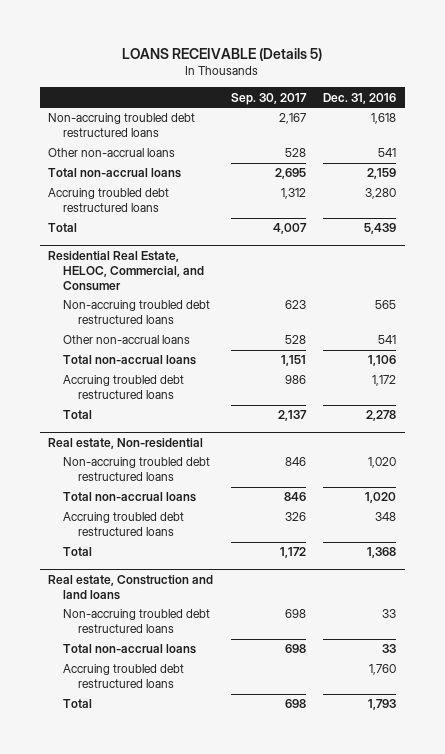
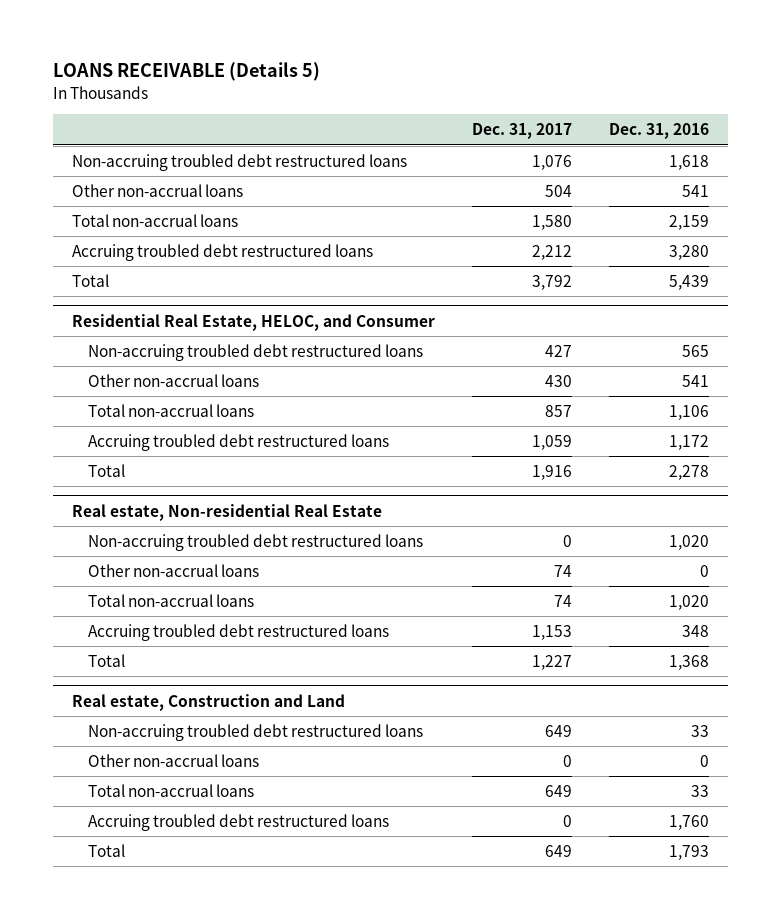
[230,92,307,105] Sep. 30, 2017 -> none
none -> [472,123,573,140] Dec. 31, 2017
[48,250,205,291] Residential Real Estate, HELOC, Commercial, and Consumer -> [71,313,435,331] Residential Real Estate, HELOC, and Consumer
[48,437,204,449] Real estate, Non-residential -> [71,503,382,521] Real estate, Non-residential Real Estate
none -> [88,563,260,577] Other non-accrual loans
[48,574,214,600] Real estate, Construction and land loans -> [71,693,345,711] Real estate, Construction and Land
none -> [88,753,260,767] Other non-accrual loans

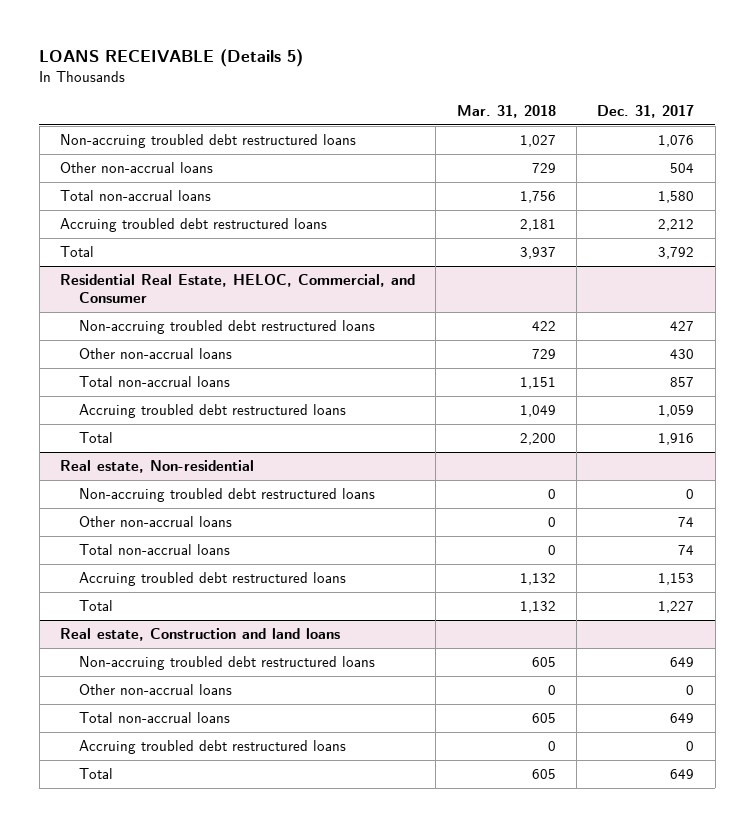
[609,123,710,140] Dec. 31, 2016 -> none
none -> [456,105,556,119] Mar. 31, 2018
[71,313,435,331] Residential Real Estate, HELOC, and Consumer -> [59,274,415,304] Residential Real Estate, HELOC, Commercial, and Consumer
[71,503,382,521] Real estate, Non-residential Real Estate -> [59,460,254,474] Real estate, Non-residential
[71,693,345,711] Real estate, Construction and Land -> [59,628,340,642] Real estate, Construction and land loans

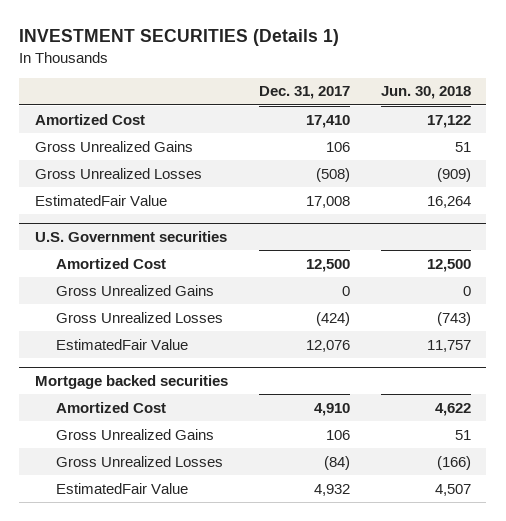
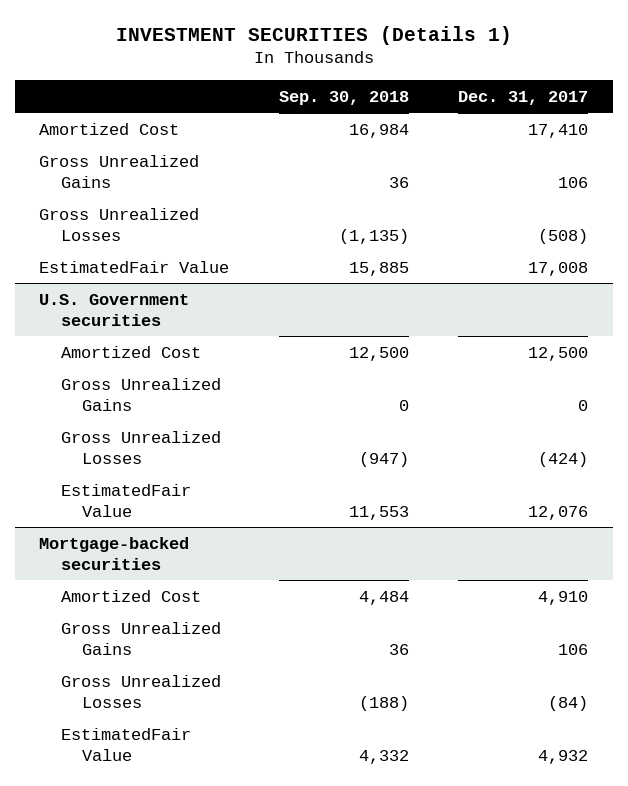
[380,86,471,100] Jun. 30, 2018 -> none
none -> [278,90,409,105] Sep. 30, 2018
[34,375,228,390] Mortgage backed securities -> [39,536,190,570] Mortgage-backed securities

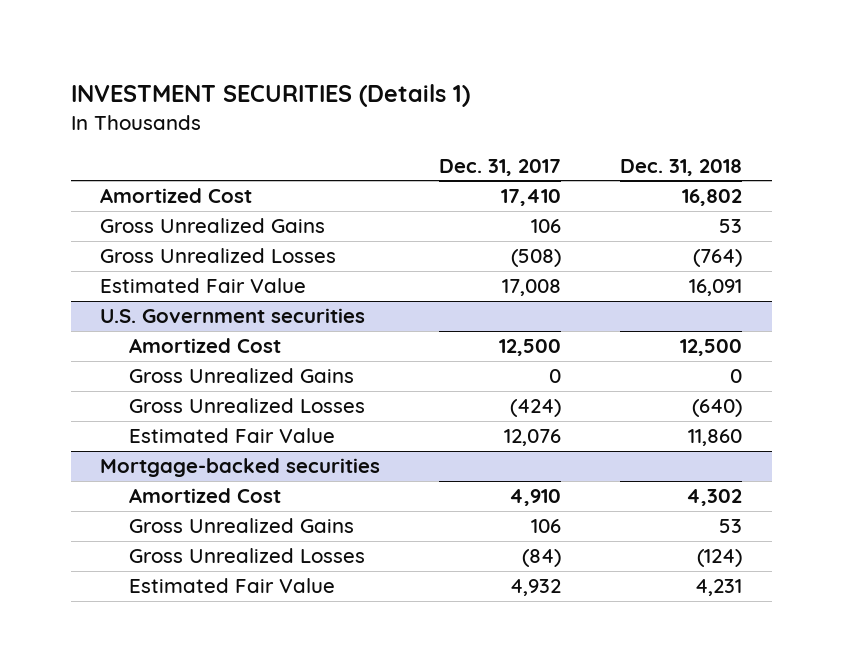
[278,90,409,105] Sep. 30, 2018 -> none
none -> [620,158,743,176] Dec. 31, 2018
[39,260,230,273] EstimatedFair Value -> [100,278,307,294] Estimated Fair Value
[60,483,191,517] EstimatedFair Value -> [129,428,336,444] Estimated Fair Value
[60,727,191,761] EstimatedFair Value -> [129,578,336,594] Estimated Fair Value

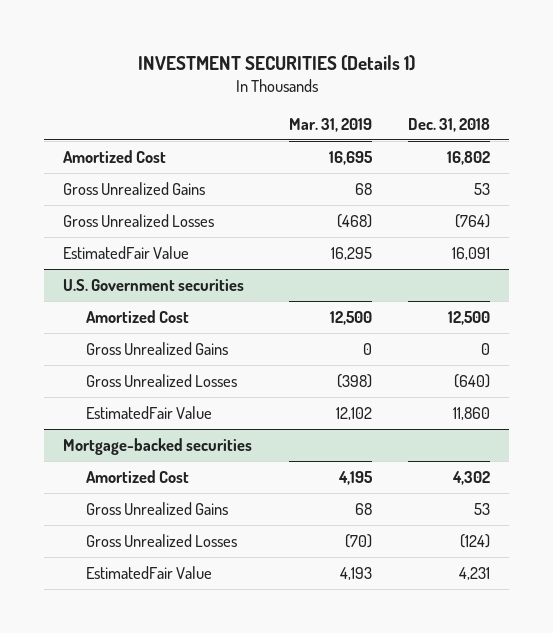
[439,158,562,176] Dec. 31, 2017 -> none
none -> [288,118,372,133] Mar. 31, 2019
[100,278,307,294] Estimated Fair Value -> [62,245,189,259] EstimatedFair Value
[129,428,336,444] Estimated Fair Value -> [86,405,213,419] EstimatedFair Value
[129,578,336,594] Estimated Fair Value -> [86,565,213,579] EstimatedFair Value

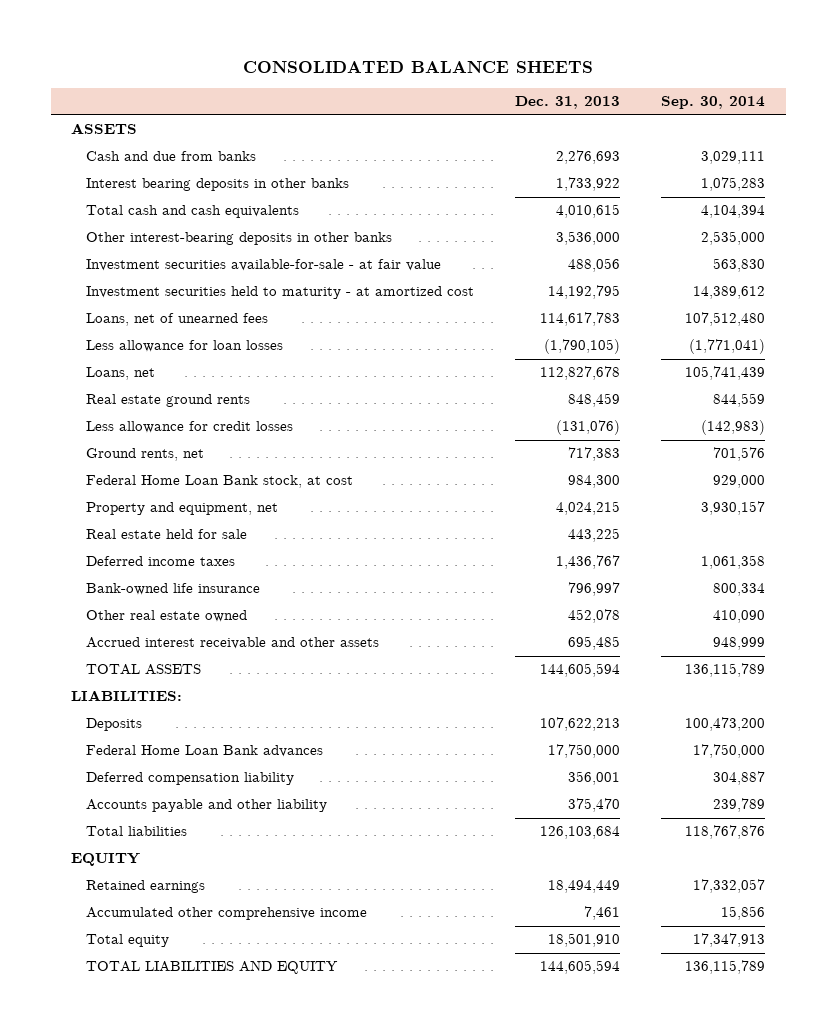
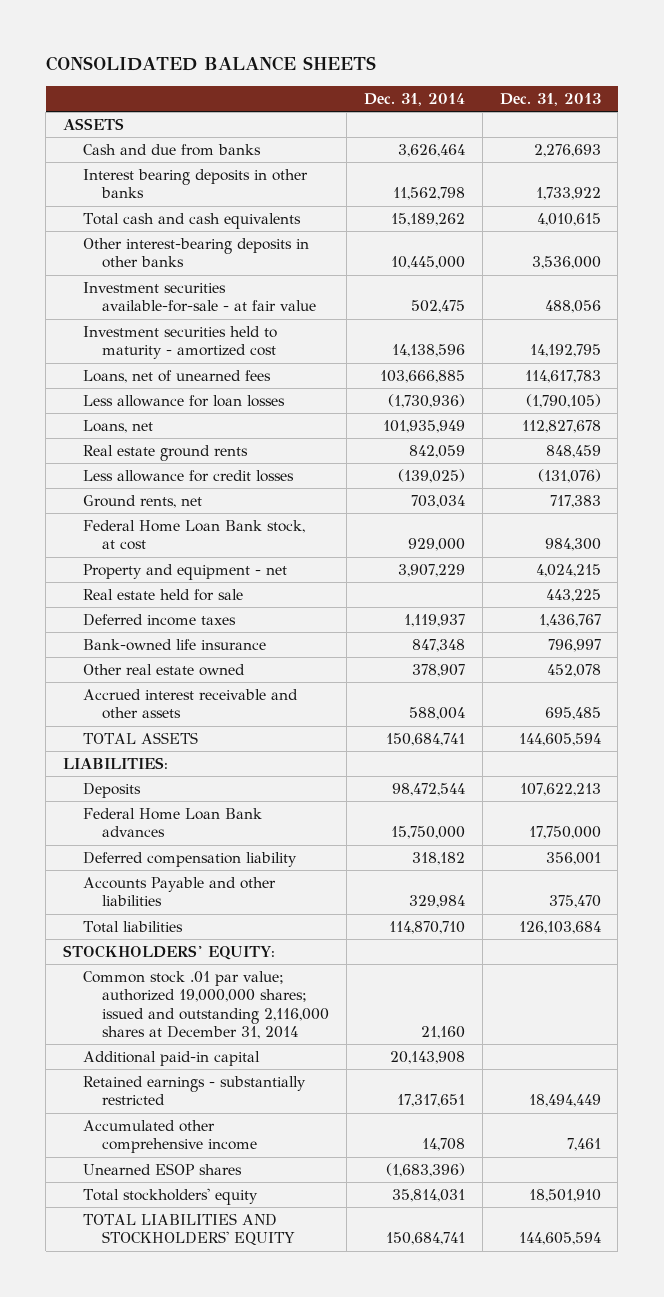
[661,96,766,110] Sep. 30, 2014 -> none
none -> [364,92,466,106] Dec. 31, 2014
[85,286,474,300] Investment securities held to maturity - at amortized cost -> [82,326,277,360] Investment securities held to maturity - amortized cost
[85,502,278,516] Property and equipment, net -> [82,564,287,581] Property and equipment - net
[85,799,327,813] Accounts payable and other liability -> [82,877,276,907] Accounts Payable and other liabilities
[71,853,141,867] EQUITY -> [62,945,275,961] STOCKHOLDERS' EQUITY:
none -> [82,971,330,1039] Common stock .01 par value; authorized 19,000,000 shares; issued and outstanding 2,116,000 shares at December 31, 2014
none -> [82,1051,260,1067] Additional paid-in capital
[85,880,205,894] Retained earnings -> [82,1076,306,1106] Retained earnings - substantially restricted
none -> [82,1163,242,1176] Unearned ESOP shares
[85,934,169,948] Total equity -> [82,1188,258,1206] Total stockholders' equity
[85,960,338,975] TOTAL LIABILITIES AND EQUITY -> [82,1213,296,1247] TOTAL LIABILITIES AND STOCKHOLDERS' EQUITY

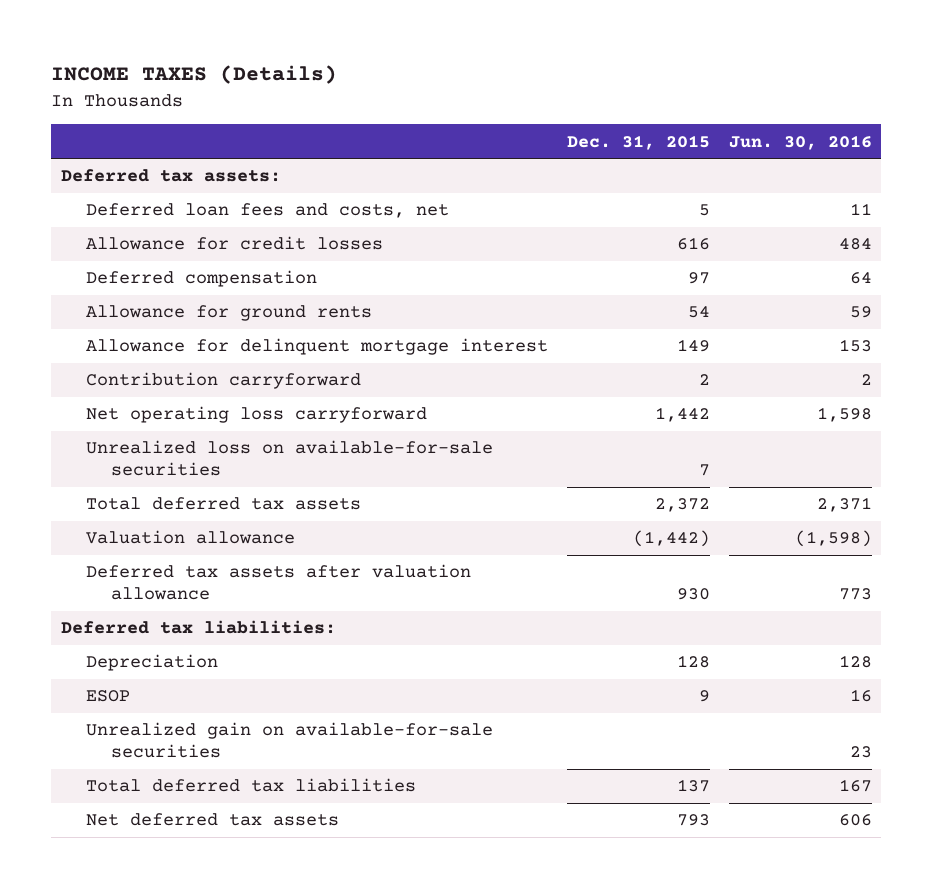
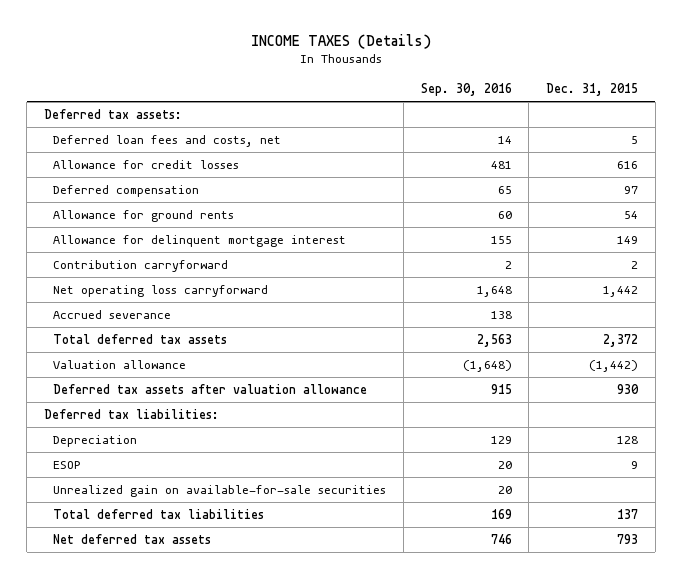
[728,134,872,150] Jun. 30, 2016 -> none
none -> [420,83,512,97] Sep. 30, 2016
[85,440,493,477] Unrealized loss on available-for-sale securities -> none
none -> [53,310,172,320] Accrued severance

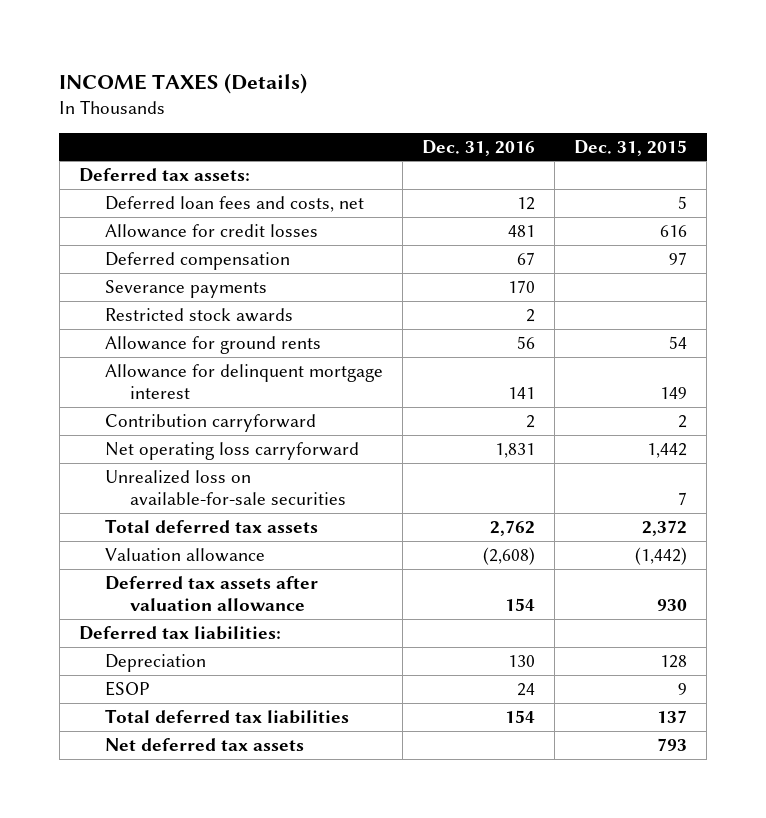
[420,83,512,97] Sep. 30, 2016 -> none
none -> [421,139,535,156] Dec. 31, 2016
none -> [104,279,267,298] Severance payments
none -> [104,307,293,322] Restricted stock awards
[53,310,172,320] Accrued severance -> none
none -> [104,469,347,506] Unrealized loss on available-for-sale securities
[53,485,387,498] Unrealized gain on available-for-sale securities -> none

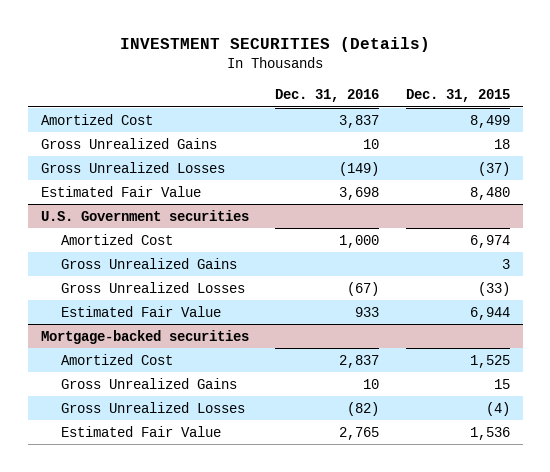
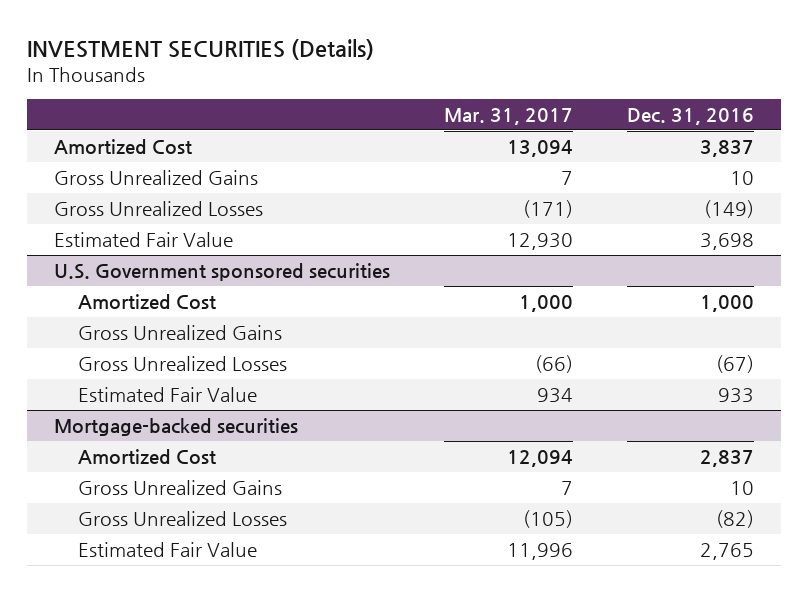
[405,89,510,103] Dec. 31, 2015 -> none
none -> [443,107,573,125] Mar. 31, 2017
[40,209,249,221] U.S. Government securities -> [54,262,391,281] U.S. Government sponsored securities

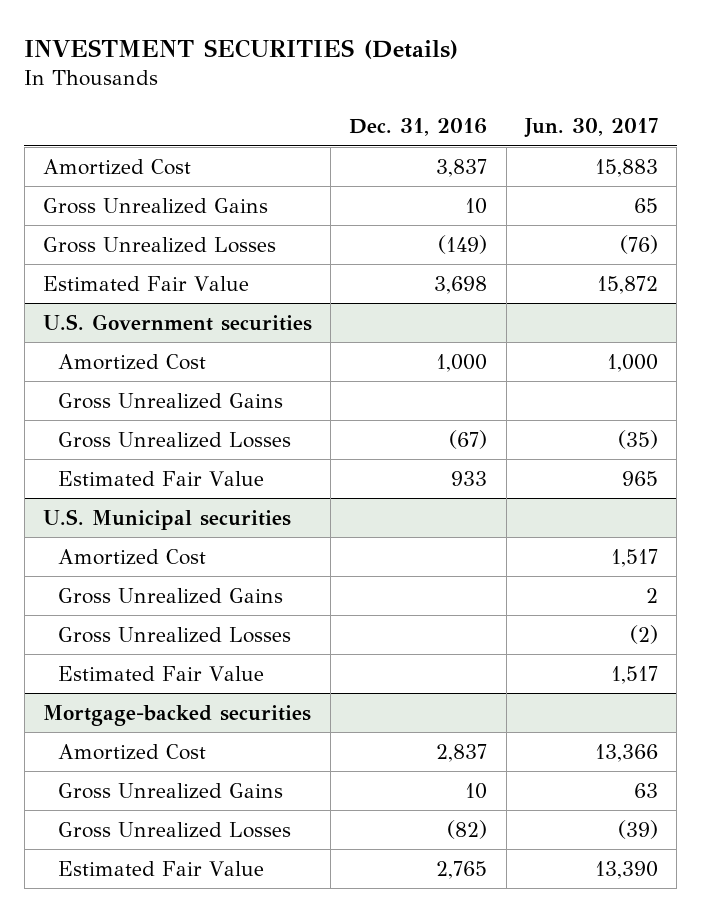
[443,107,573,125] Mar. 31, 2017 -> none
none -> [523,118,658,139] Jun. 30, 2017
[54,262,391,281] U.S. Government sponsored securities -> [42,313,312,331] U.S. Government securities
none -> [42,508,291,530] U.S. Municipal securities
none -> [58,548,207,565] Amortized Cost
none -> [58,587,284,604] Gross Unrealized Gains
none -> [58,626,292,643] Gross Unrealized Losses
none -> [58,665,265,681] Estimated Fair Value

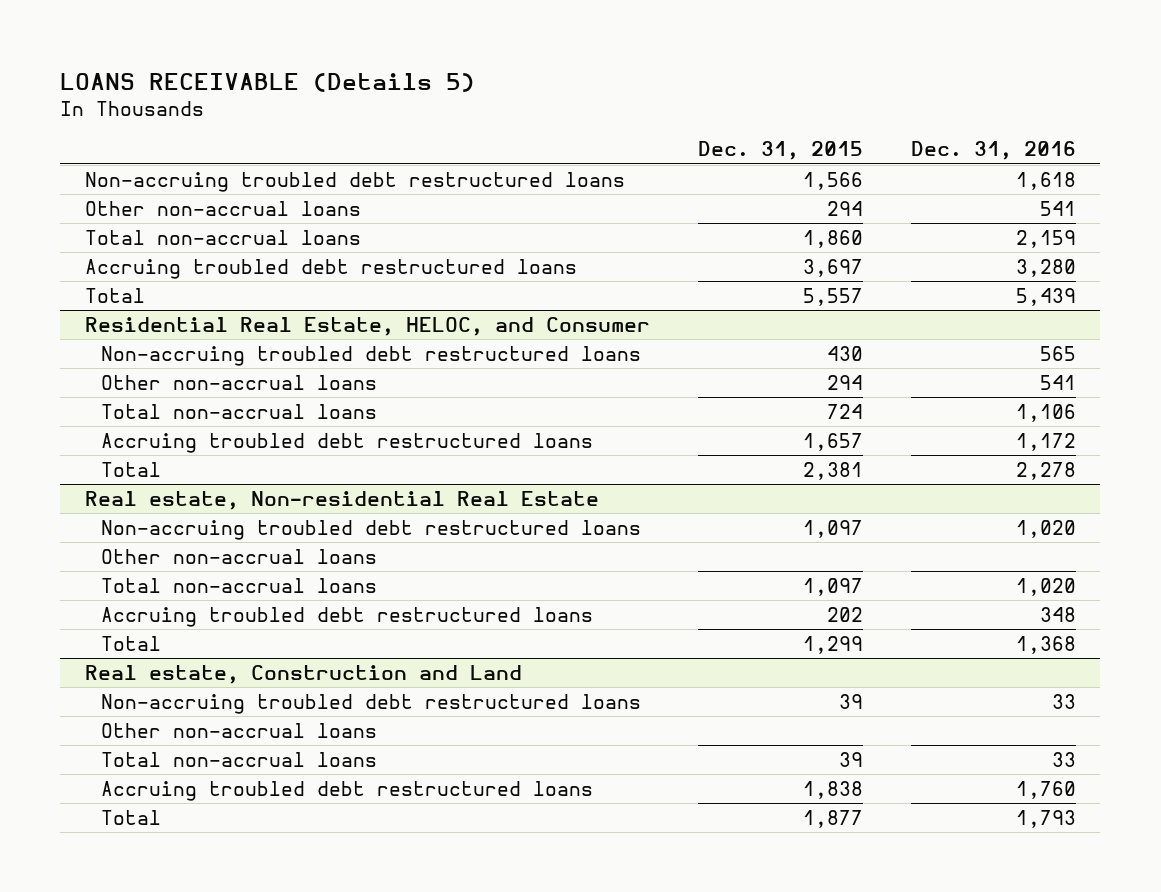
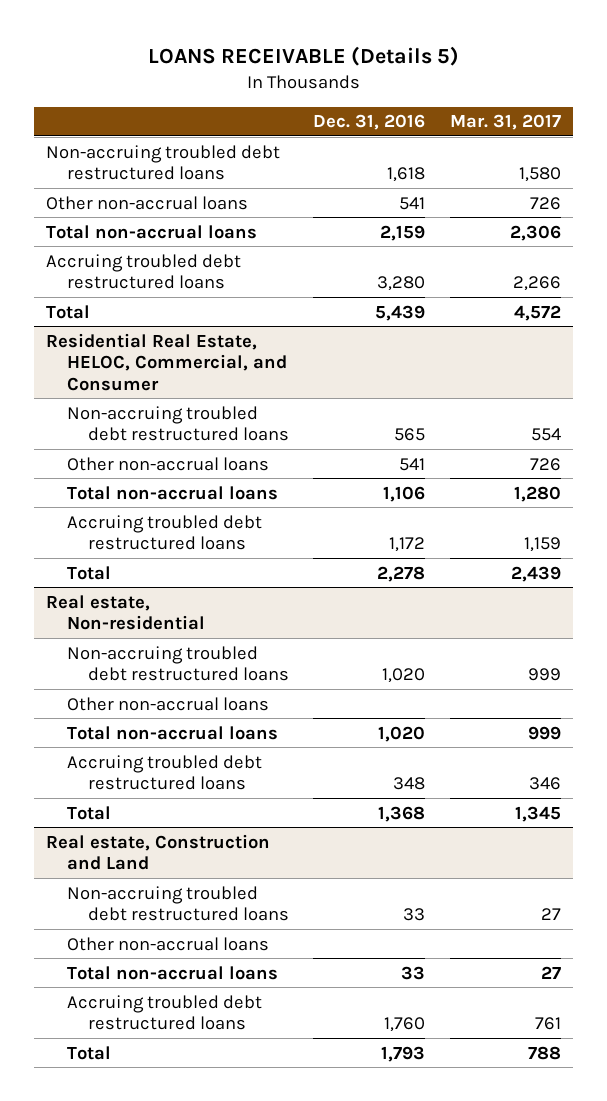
[697,141,863,161] Dec. 31, 2015 -> none
none -> [449,114,561,131] Mar. 31, 2017
[84,316,650,336] Residential Real Estate, HELOC, and Consumer -> [46,332,288,391] Residential Real Estate, HELOC, Commercial, and Consumer
[84,490,599,510] Real estate, Non-residential Real Estate -> [46,594,206,631] Real estate, Non-residential

